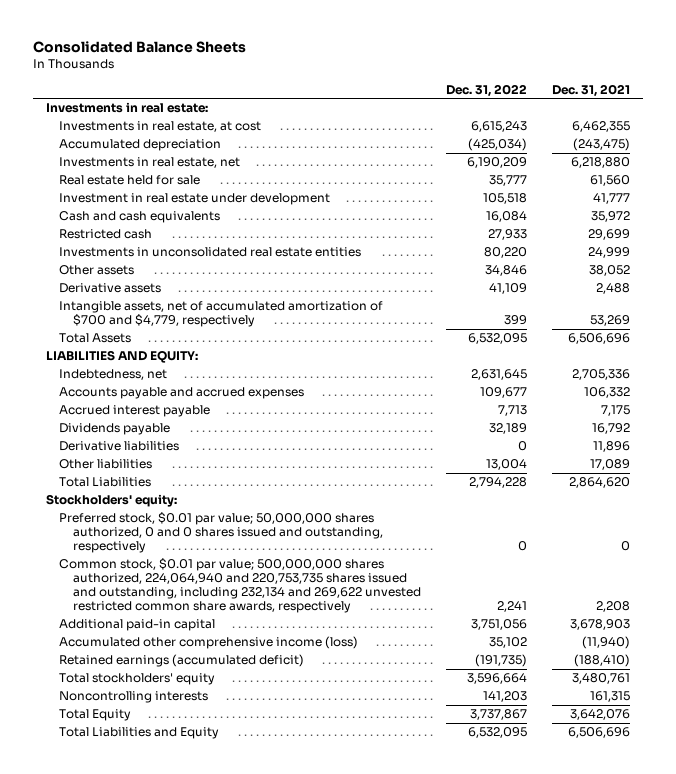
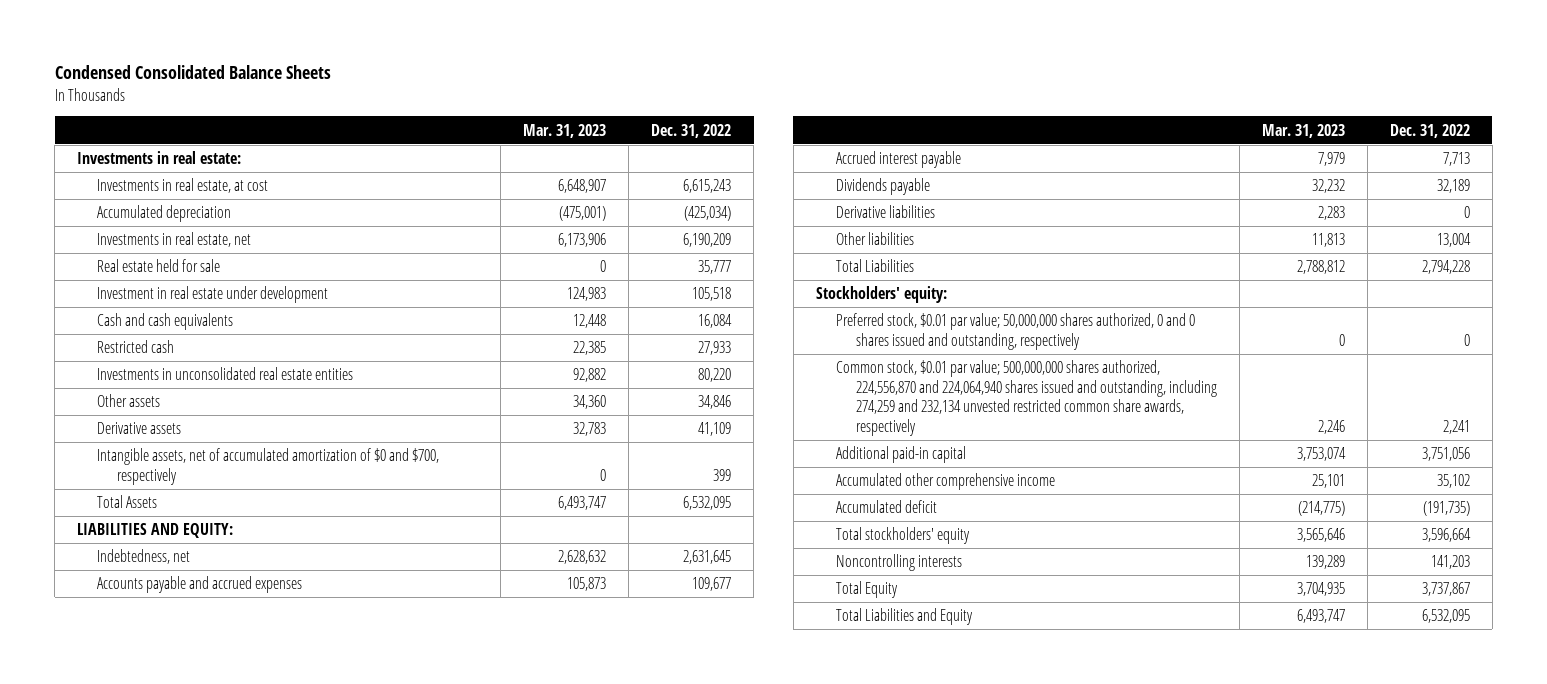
[33,41,247,54] Consolidated Balance Sheets -> [54,65,331,80] Condensed Consolidated Balance Sheets
[551,83,630,97] Dec. 31, 2021 -> none
none -> [523,123,607,138] Mar. 31, 2023
[59,301,384,328] Intangible assets, net of accumulated amortization of $700 and $4,779, respectively -> [97,448,440,485] Intangible assets, net of accumulated amortization of $0 and $700, respectively
[59,558,421,614] Common stock, $0.01 par value; 500,000,000 shares authorized, 224,064,940 and 220,753,735 shares issued and outstanding, including 232,134 and 269,622 unvested restricted common share awards, respectively -> [835,360,1217,436] Common stock, $0.01 par value; 500,000,000 shares authorized, 224,556,870 and 224,064,940 shares issued and outstanding, including 274,259 and 232,134 unvested restricted common share awards, respectively
[59,636,359,650] Accumulated other comprehensive income (loss) -> [835,473,1055,491] Accumulated other comprehensive income
[59,654,305,668] Retained earnings (accumulated deficit) -> [835,500,937,514] Accumulated deficit

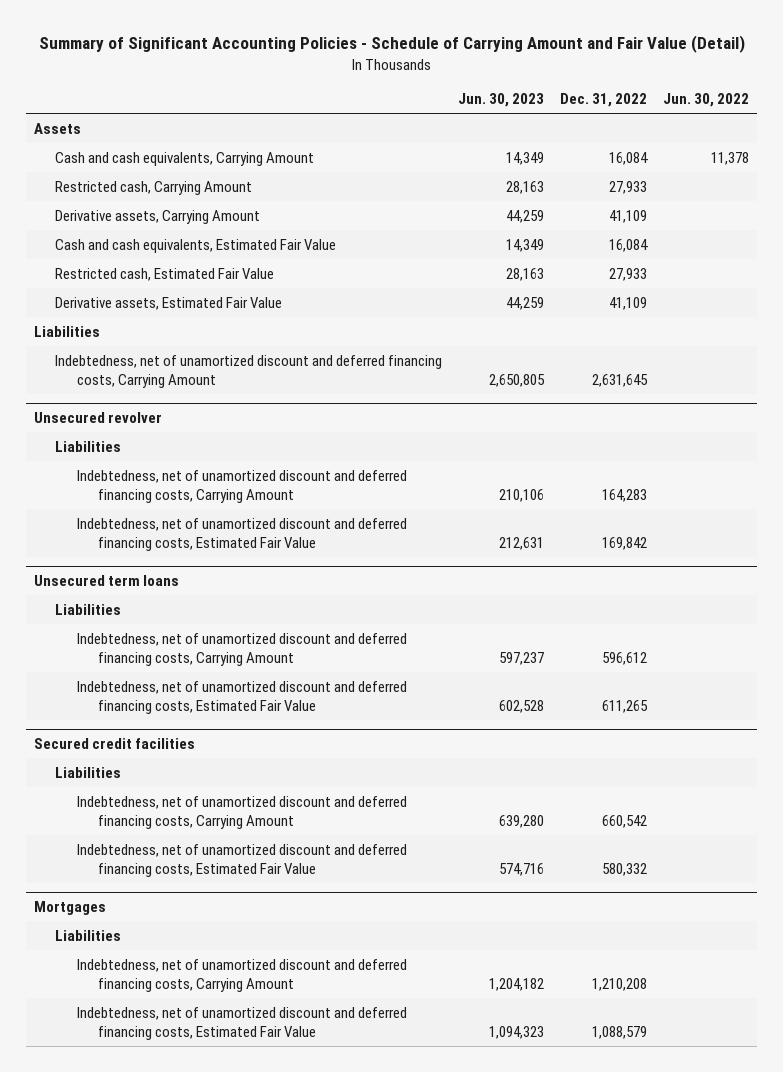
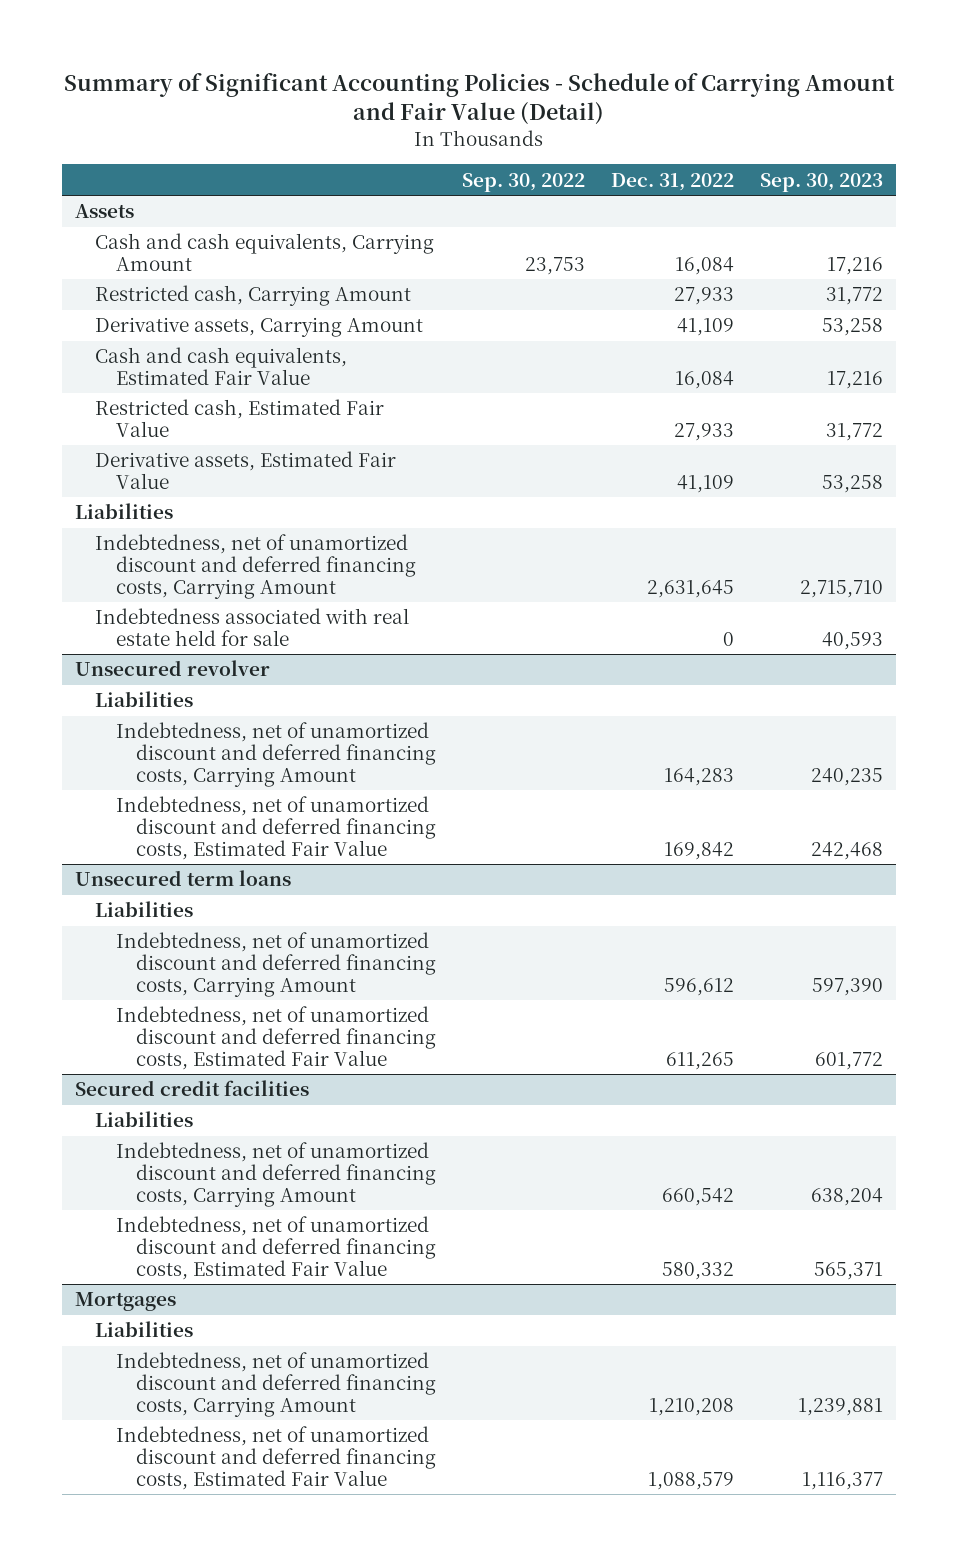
[458,93,545,108] Jun. 30, 2023 -> none
[663,93,750,108] Jun. 30, 2022 -> none
none -> [461,172,585,192] Sep. 30, 2022
none -> [759,172,883,192] Sep. 30, 2023
none -> [95,608,410,647] Indebtedness associated with real estate held for sale

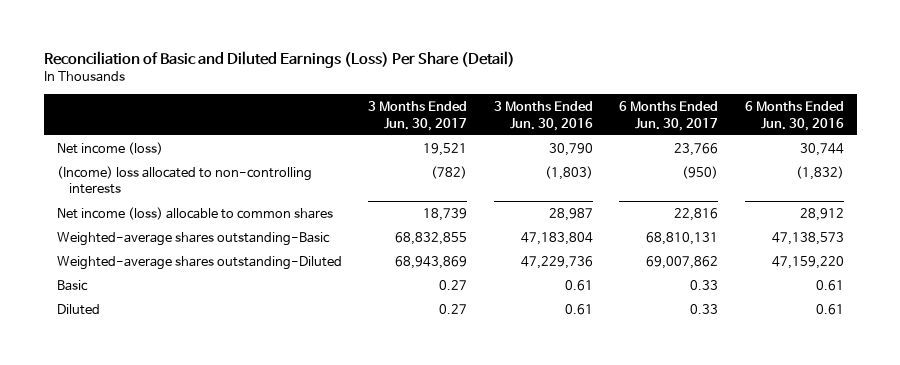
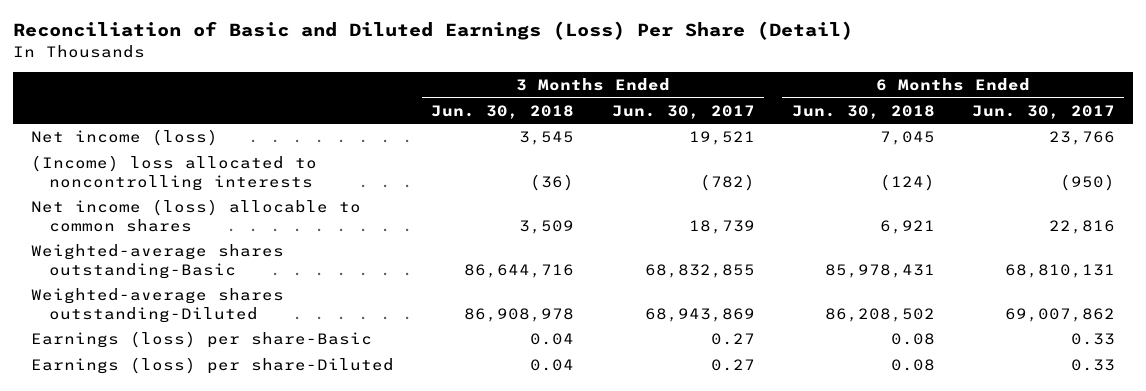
[493,100,593,131] 3 Months Ended Jun. 30, 2016 -> none
[744,100,844,131] 6 Months Ended Jun. 30, 2016 -> none
none -> [431,104,575,119] Jun. 30, 2018
none -> [791,104,935,119] Jun. 30, 2018
[56,165,312,195] (Income) loss allocated to non-controlling interests -> [31,155,318,191] (Income) loss allocated to noncontrolling interests
[56,279,88,291] Basic -> [31,331,373,349] Earnings (loss) per share-Basic
[56,303,100,315] Diluted -> [31,357,395,375] Earnings (loss) per share-Diluted

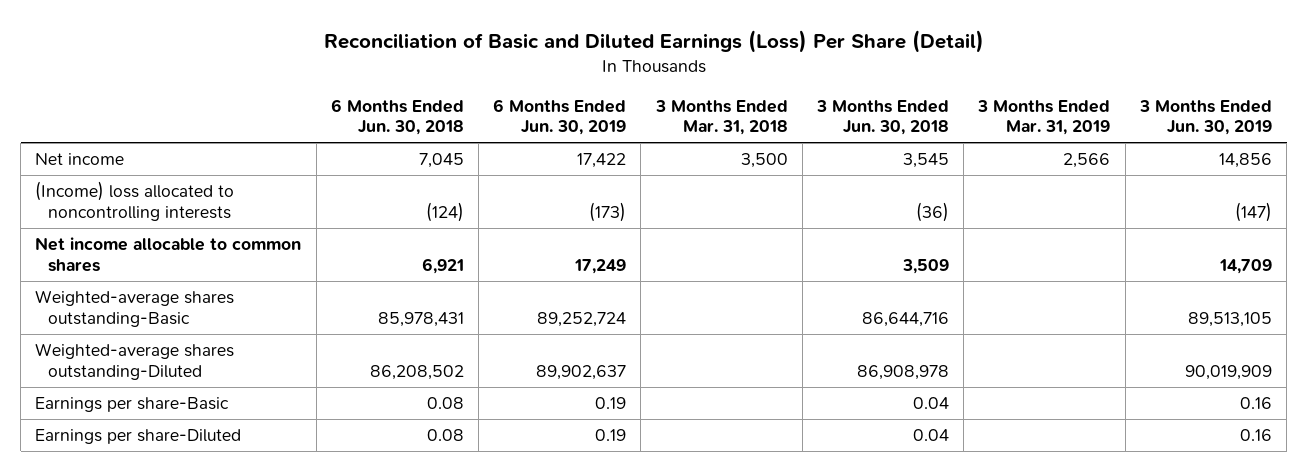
[611,104,755,119] Jun. 30, 2017 -> none
[971,104,1115,119] Jun. 30, 2017 -> none
none -> [493,98,627,136] 6 Months Ended Jun. 30, 2019
none -> [654,99,788,136] 3 Months Ended Mar. 31, 2018
none -> [977,99,1111,136] 3 Months Ended Mar. 31, 2019
none -> [1138,99,1272,136] 3 Months Ended Jun. 30, 2019
[31,129,219,147] Net income (loss) -> [35,153,125,166] Net income
[31,199,362,232] Net income (loss) allocable to common shares -> [35,237,302,272] Net income allocable to common shares
[31,331,373,349] Earnings (loss) per share-Basic -> [35,397,230,413] Earnings per share-Basic
[31,357,395,375] Earnings (loss) per share-Diluted -> [35,429,242,445] Earnings per share-Diluted

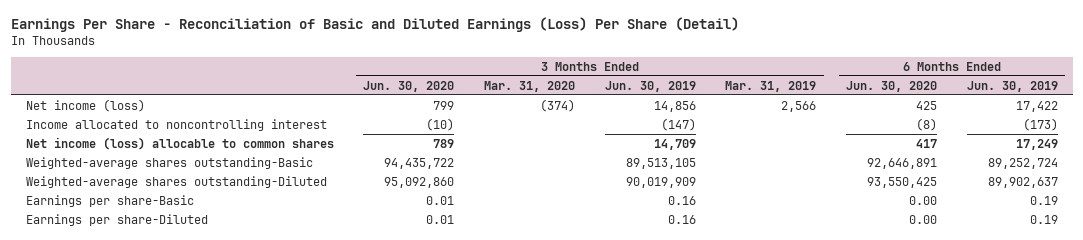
[323,30,984,54] Reconciliation of Basic and Diluted Earnings (Loss) Per Share (Detail) -> [10,17,739,33] Earnings Per Share - Reconciliation of Basic and Diluted Earnings (Loss) Per Share (Detail)
[330,98,464,136] 6 Months Ended Jun. 30, 2018 -> none
[654,99,788,136] 3 Months Ended Mar. 31, 2018 -> none
[816,99,950,136] 3 Months Ended Jun. 30, 2018 -> none
none -> [363,80,455,92] Jun. 30, 2020
none -> [483,80,575,92] Mar. 31, 2020
none -> [846,80,938,92] Jun. 30, 2020
[35,153,125,166] Net income -> [25,98,145,112] Net income (loss)
[35,181,235,221] (Income) loss allocated to noncontrolling interests -> [25,118,327,131] Income allocated to noncontrolling interest
[35,237,302,272] Net income allocable to common shares -> [25,136,334,150] Net income (loss) allocable to common shares

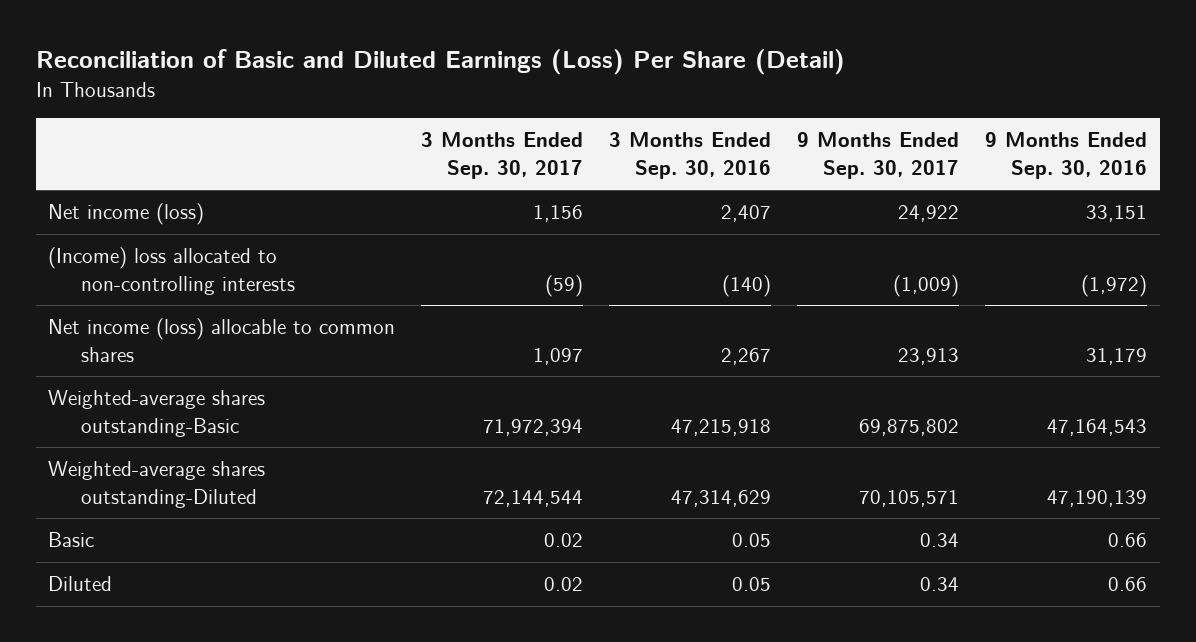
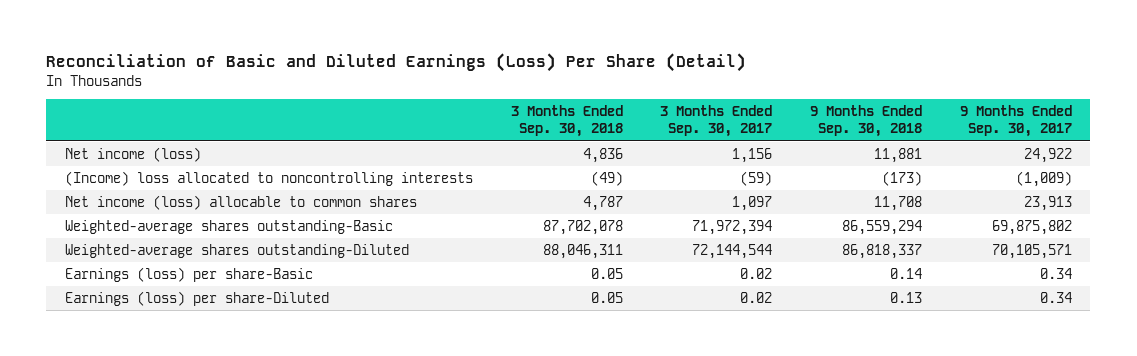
[609,132,772,179] 3 Months Ended Sep. 30, 2016 -> none
[985,132,1148,179] 9 Months Ended Sep. 30, 2016 -> none
none -> [510,104,623,138] 3 Months Ended Sep. 30, 2018
none -> [810,104,923,138] 9 Months Ended Sep. 30, 2018
[48,247,296,295] (Income) loss allocated to non-controlling interests -> [65,170,474,186] (Income) loss allocated to noncontrolling interests
[48,532,95,548] Basic -> [65,266,314,282] Earnings (loss) per share-Basic
[48,576,113,592] Diluted -> [65,290,330,306] Earnings (loss) per share-Diluted

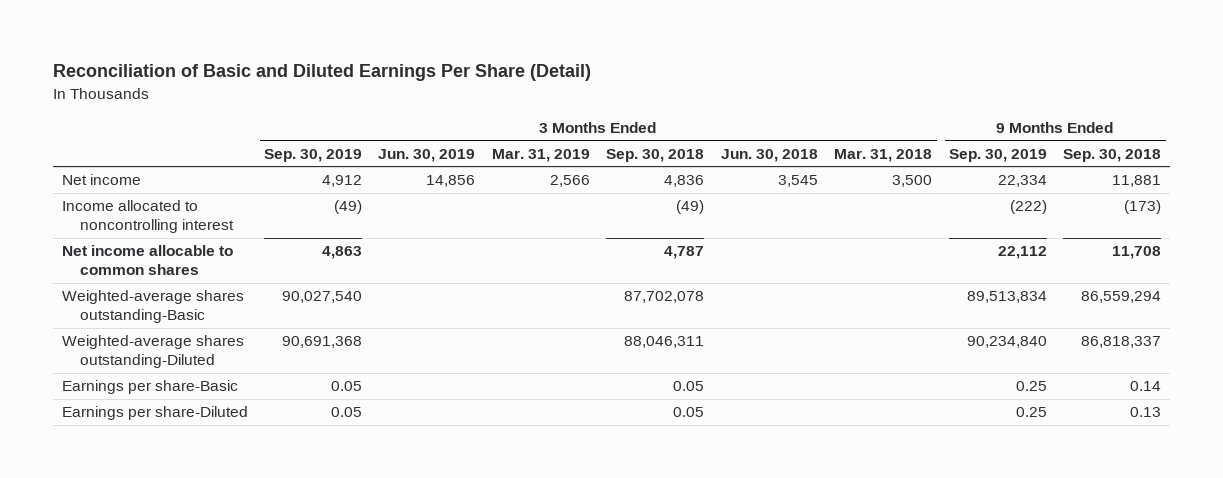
[46,53,747,73] Reconciliation of Basic and Diluted Earnings (Loss) Per Share (Detail) -> [53,64,592,82] Reconciliation of Basic and Diluted Earnings Per Share (Detail)
[660,104,773,138] 3 Months Ended Sep. 30, 2017 -> none
[959,104,1072,138] 9 Months Ended Sep. 30, 2017 -> none
none -> [264,148,363,162] Sep. 30, 2019
none -> [378,148,476,162] Jun. 30, 2019
none -> [491,148,590,162] Mar. 31, 2019
none -> [720,148,818,162] Jun. 30, 2018
none -> [834,148,933,162] Mar. 31, 2018
none -> [948,148,1047,162] Sep. 30, 2019
[65,146,202,162] Net income (loss) -> [61,174,141,186] Net income
[65,170,474,186] (Income) loss allocated to noncontrolling interests -> [61,200,235,234] Income allocated to noncontrolling interest
[65,194,418,210] Net income (loss) allocable to common shares -> [61,245,233,276] Net income allocable to common shares
[65,266,314,282] Earnings (loss) per share-Basic -> [61,380,238,395] Earnings per share-Basic
[65,290,330,306] Earnings (loss) per share-Diluted -> [61,406,248,421] Earnings per share-Diluted

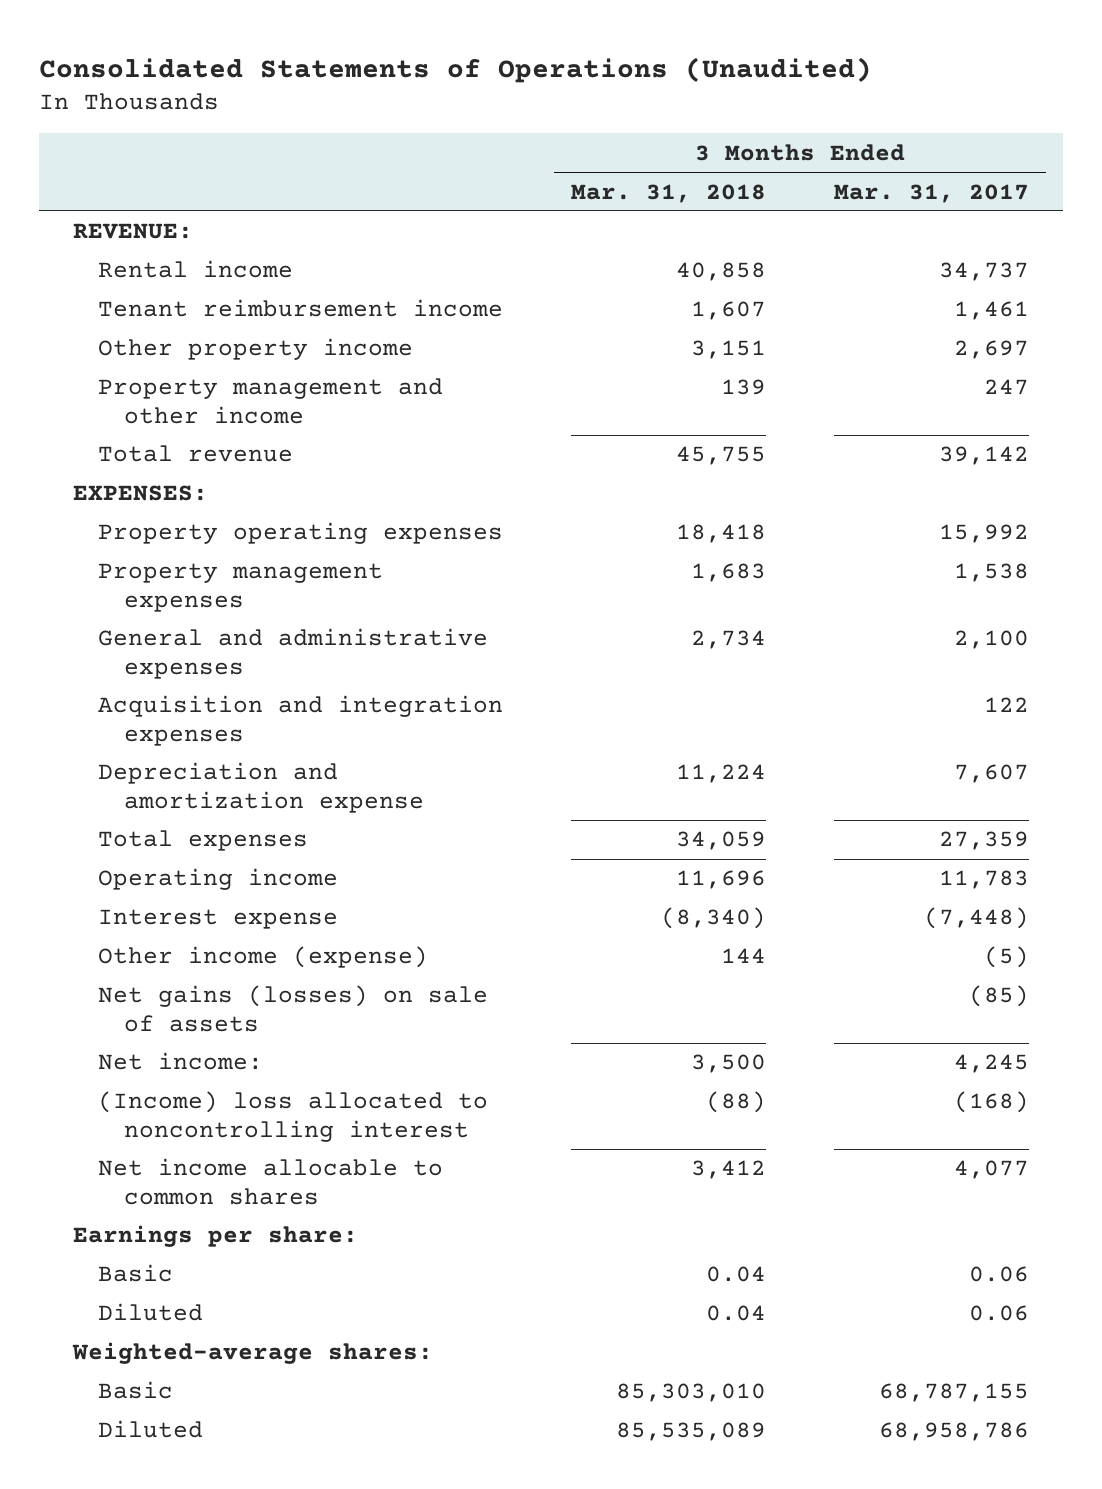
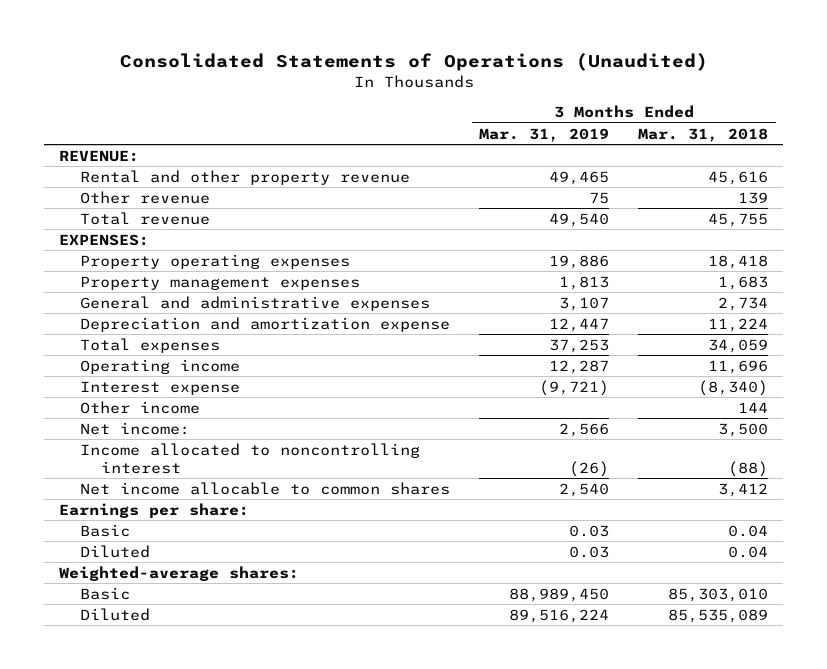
[834,183,1030,203] Mar. 31, 2017 -> none
none -> [479,127,610,142] Mar. 31, 2019
[98,260,294,279] Rental income -> none
[98,299,504,318] Tenant reimbursement income -> none
[98,338,414,361] Other property income -> none
none -> [80,169,411,185] Rental and other property revenue
[98,378,444,424] Property management and other income -> [80,190,211,204] Other revenue
[98,695,504,746] Acquisition and integration expenses -> none
[98,985,489,1032] Net gains (losses) on sale of assets -> none
[98,946,429,969] Other income (expense) -> [80,400,201,414] Other income
[98,1091,489,1142] (Income) loss allocated to noncontrolling interest -> [80,442,421,474] Income allocated to noncontrolling interest

